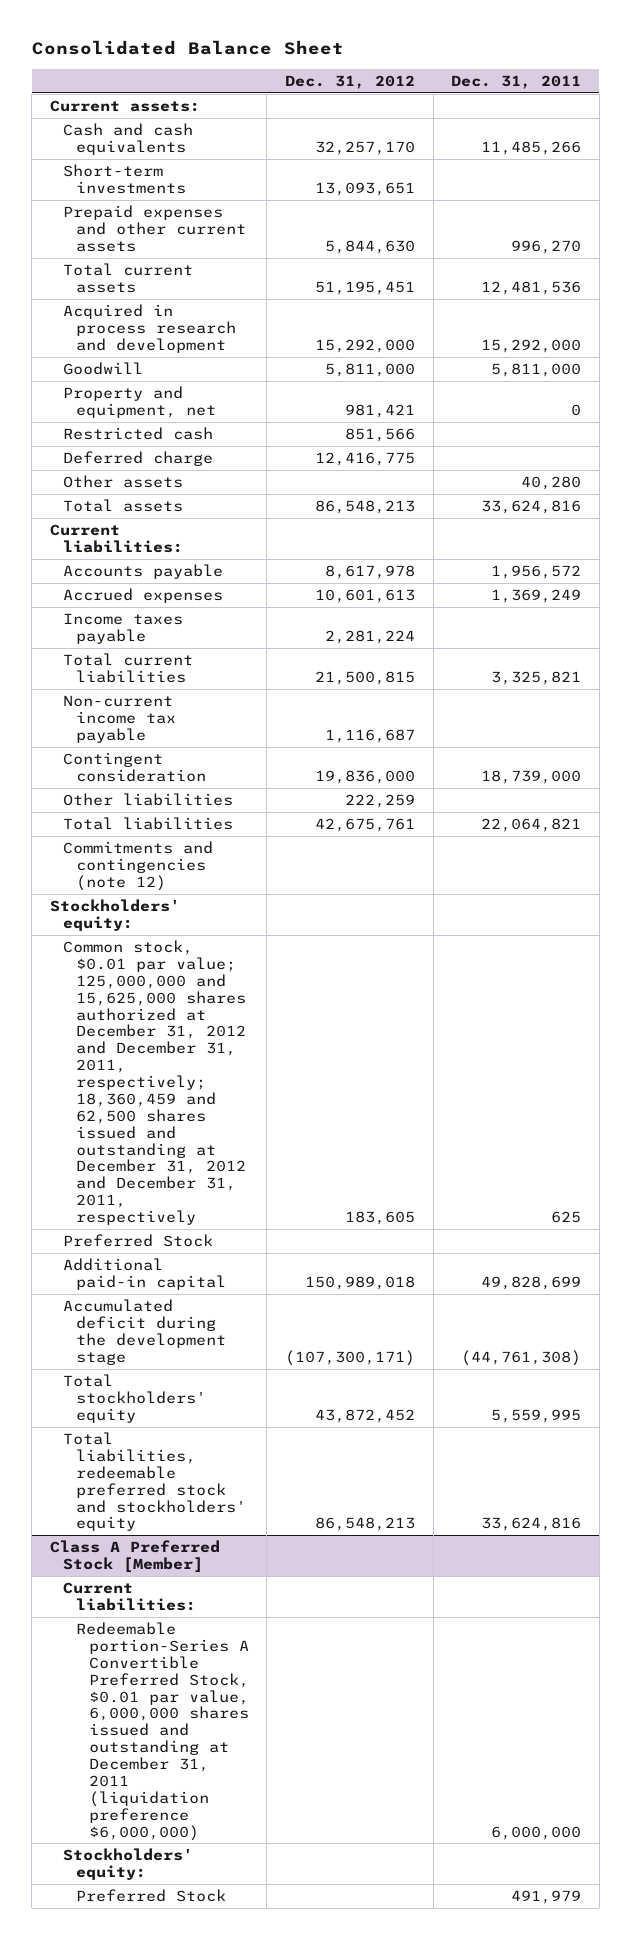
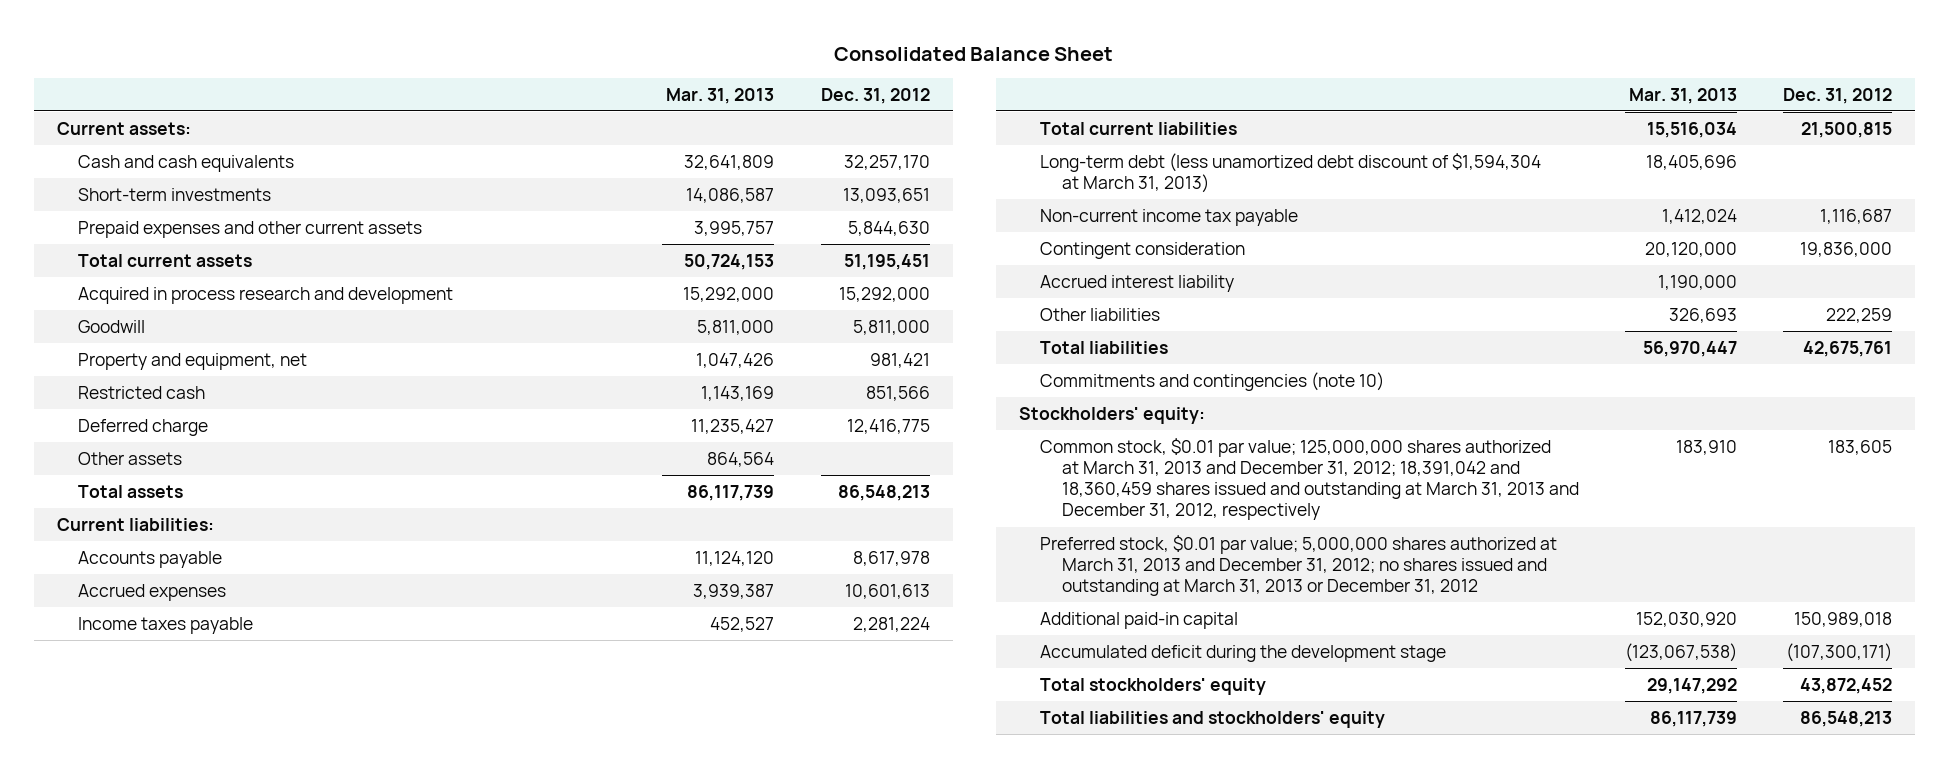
[451,74,582,89] Dec. 31, 2011 -> none
none -> [666,87,775,104] Mar. 31, 2013
none -> [1040,152,1542,194] Long-term debt (less unamortized debt discount of $1,594,304 at March 31, 2013)
none -> [1040,274,1235,292] Accrued interest liability
[62,841,213,891] Commitments and contingencies (note 12) -> [1040,371,1385,391] Commitments and contingencies (note 10)
[62,940,246,1226] Common stock, $0.01 par value; 125,000,000 and 15,625,000 shares authorized at December 31, 2012 and December 31, 2011, respectively; 18,360,459 and 62,500 shares issued and outstanding at December 31, 2012 and December 31, 2011, respectively -> [1040,437,1579,521] Common stock, $0.01 par value; 125,000,000 shares authorized at March 31, 2013 and December 31, 2012; 18,391,042 and 18,360,459 shares issued and outstanding at March 31, 2013 and December 31, 2012, respectively
[62,1234,213,1248] Preferred Stock -> [1040,534,1558,597] Preferred stock, $0.01 par value; 5,000,000 shares authorized at March 31, 2013 and December 31, 2012; no shares issued and outstanding at March 31, 2013 or December 31, 2012
[49,1540,220,1573] Class A Preferred Stock [Member] -> none
[62,1582,196,1611] Current liabilities: -> none
[75,1622,249,1841] Redeemable portion-Series A Convertible Preferred Stock, $0.01 par value, 6,000,000 shares issued and outstanding at December 31, 2011 (liquidation preference $6,000,000) -> none
[62,1848,193,1880] Stockholders' equity: -> none
[75,1889,226,1903] Preferred Stock -> none
[62,1432,246,1532] Total liabilities, redeemable preferred stock and stockholders' equity -> [1040,710,1386,728] Total liabilities and stockholders' equity

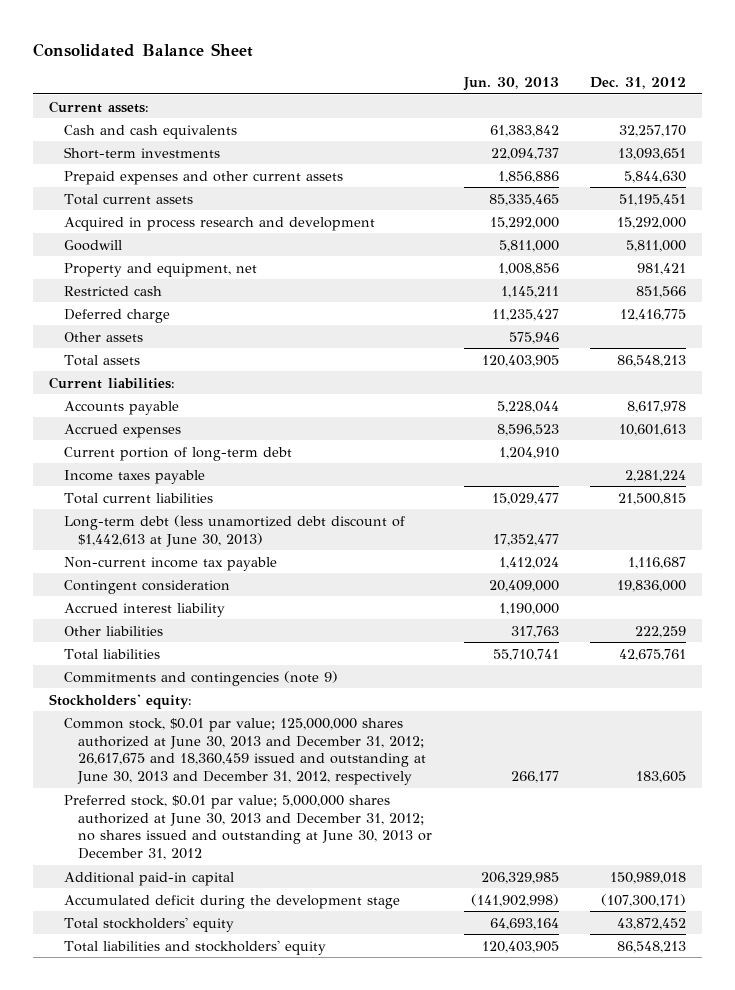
[666,87,775,104] Mar. 31, 2013 -> none
none -> [462,77,559,92] Jun. 30, 2013
none -> [63,446,292,461] Current portion of long-term debt
[1040,152,1542,194] Long-term debt (less unamortized debt discount of $1,594,304 at March 31, 2013) -> [63,514,405,547] Long-term debt (less unamortized debt discount of $1,442,613 at June 30, 2013)
[1040,371,1385,391] Commitments and contingencies (note 10) -> [63,670,338,686] Commitments and contingencies (note 9)
[1040,437,1579,521] Common stock, $0.01 par value; 125,000,000 shares authorized at March 31, 2013 and December 31, 2012; 18,391,042 and 18,360,459 shares issued and outstanding at March 31, 2013 and December 31, 2012, respectively -> [63,717,427,786] Common stock, $0.01 par value; 125,000,000 shares authorized at June 30, 2013 and December 31, 2012; 26,617,675 and 18,360,459 issued and outstanding at June 30, 2013 and December 31, 2012, respectively
[1040,534,1558,597] Preferred stock, $0.01 par value; 5,000,000 shares authorized at March 31, 2013 and December 31, 2012; no shares issued and outstanding at March 31, 2013 or December 31, 2012 -> [63,794,433,861] Preferred stock, $0.01 par value; 5,000,000 shares authorized at June 30, 2013 and December 31, 2012; no shares issued and outstanding at June 30, 2013 or December 31, 2012

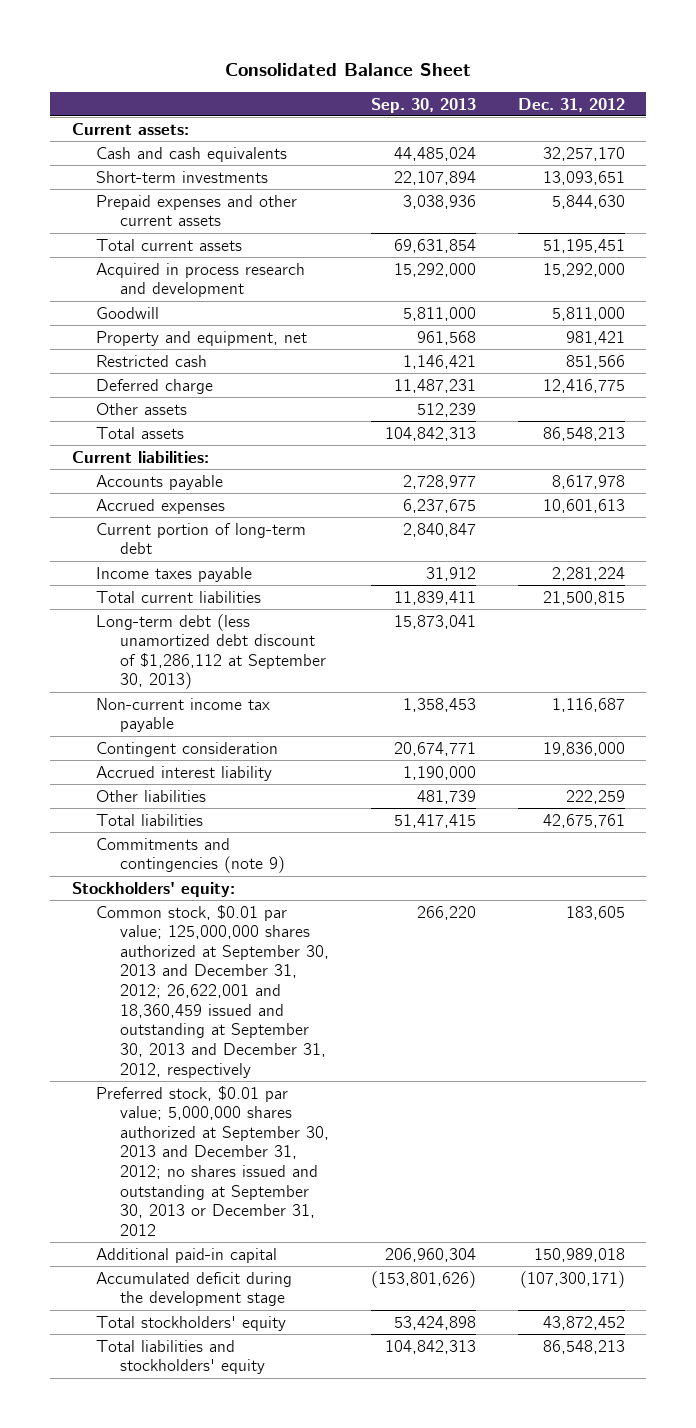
[462,77,559,92] Jun. 30, 2013 -> none
none -> [370,97,476,113] Sep. 30, 2013
[63,514,405,547] Long-term debt (less unamortized debt discount of $1,442,613 at June 30, 2013) -> [95,613,326,690] Long-term debt (less unamortized debt discount of $1,286,112 at September 30, 2013)
[63,717,427,786] Common stock, $0.01 par value; 125,000,000 shares authorized at June 30, 2013 and December 31, 2012; 26,617,675 and 18,360,459 issued and outstanding at June 30, 2013 and December 31, 2012, respectively -> [95,904,329,1078] Common stock, $0.01 par value; 125,000,000 shares authorized at September 30, 2013 and December 31, 2012; 26,622,001 and 18,360,459 issued and outstanding at September 30, 2013 and December 31, 2012, respectively
[63,794,433,861] Preferred stock, $0.01 par value; 5,000,000 shares authorized at June 30, 2013 and December 31, 2012; no shares issued and outstanding at June 30, 2013 or December 31, 2012 -> [95,1085,329,1237] Preferred stock, $0.01 par value; 5,000,000 shares authorized at September 30, 2013 and December 31, 2012; no shares issued and outstanding at September 30, 2013 or December 31, 2012

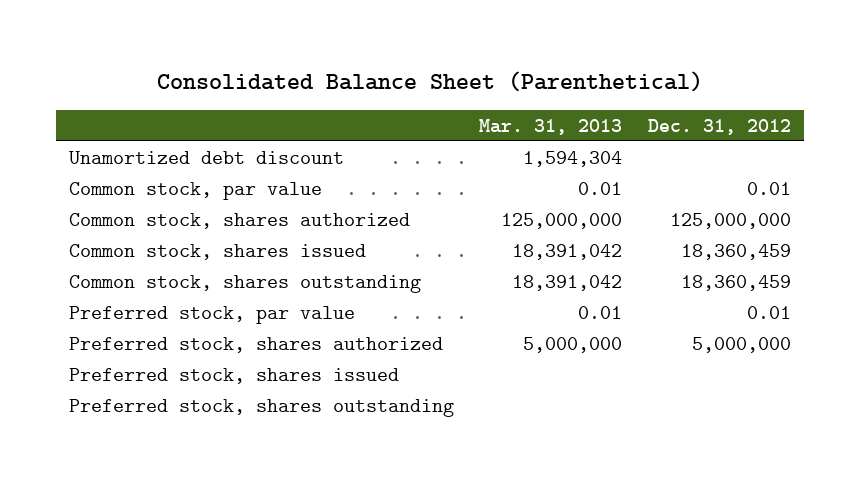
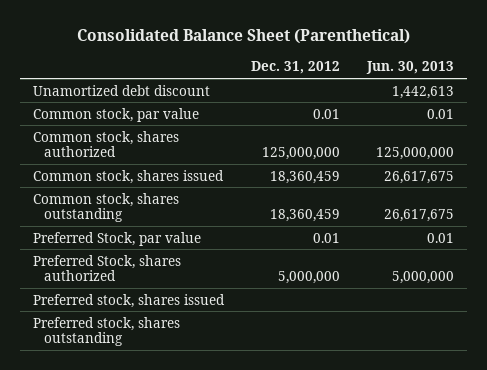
[479,118,623,135] Mar. 31, 2013 -> none
none -> [365,61,454,75] Jun. 30, 2013
[68,305,355,324] Preferred stock, par value -> [33,231,202,246] Preferred Stock, par value
[68,336,443,353] Preferred stock, shares authorized -> [33,254,182,282] Preferred Stock, shares authorized

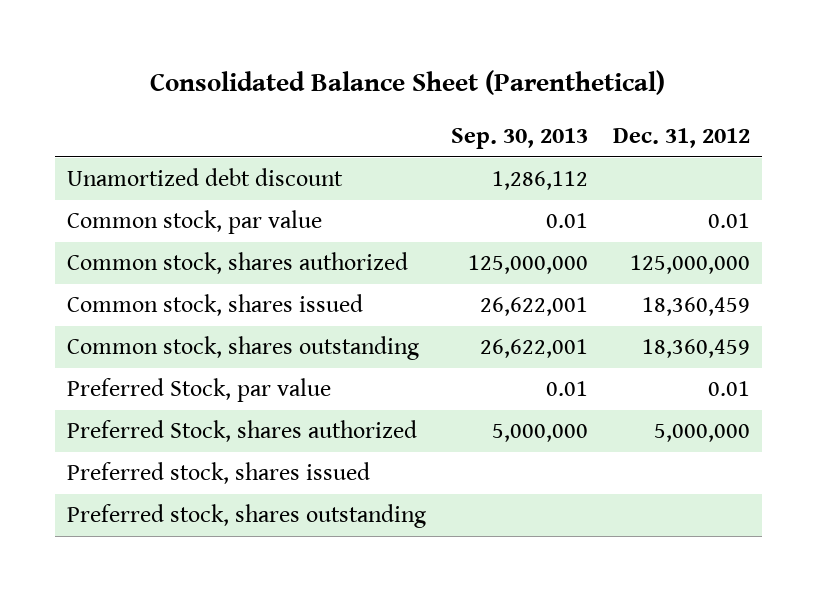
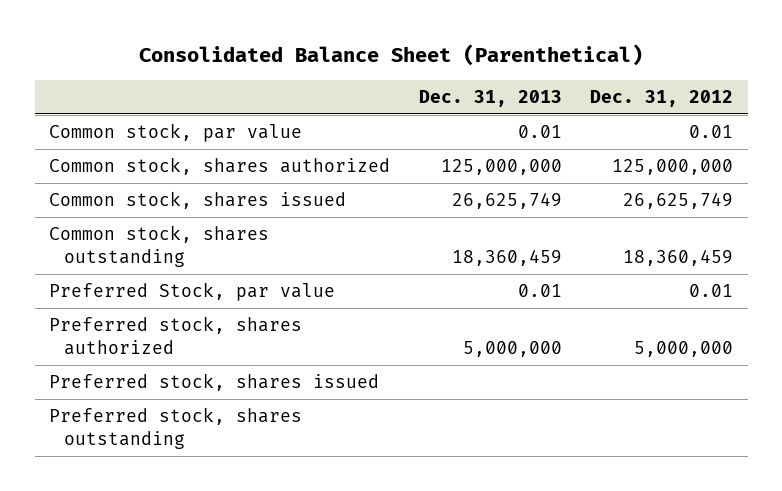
[450,127,588,149] Sep. 30, 2013 -> none
none -> [418,90,562,108] Dec. 31, 2013
[67,168,344,187] Unamortized debt discount -> none
[641,297,750,317] 18,360,459 -> [623,192,734,210] 26,625,749
[67,420,418,443] Preferred Stock, shares authorized -> [49,316,303,355] Preferred stock, shares authorized

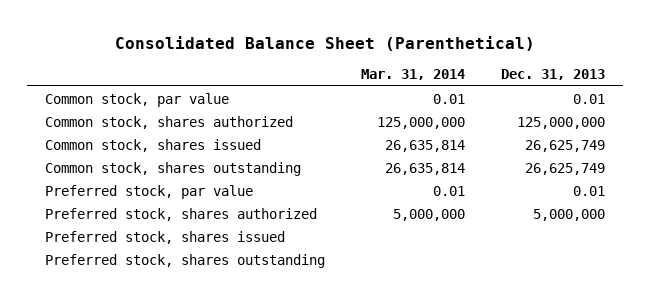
[590,90,734,108] Dec. 31, 2012 -> none
none -> [361,69,466,81] Mar. 31, 2014
[451,248,562,266] 18,360,459 -> [525,162,606,175] 26,625,749
[49,282,336,302] Preferred Stock, par value -> [45,184,254,199] Preferred stock, par value

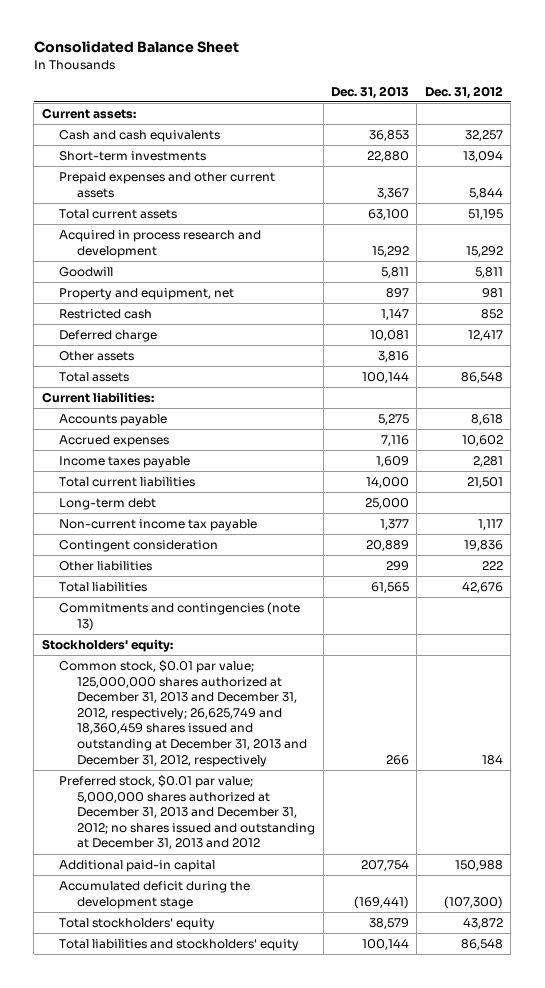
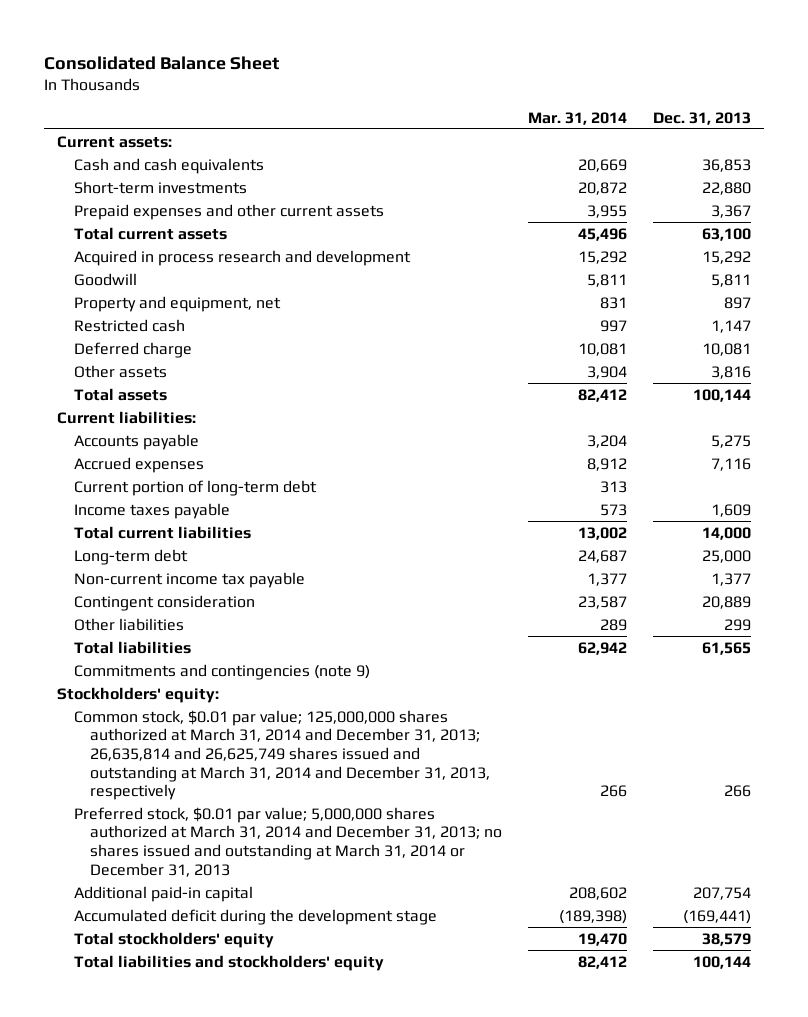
[424,85,503,99] Dec. 31, 2012 -> none
none -> [527,111,627,125] Mar. 31, 2014
none -> [73,479,317,496] Current portion of long-term debt
[59,602,301,631] Commitments and contingencies (note 13) -> [73,663,370,680] Commitments and contingencies (note 9)
[59,660,308,767] Common stock, $0.01 par value; 125,000,000 shares authorized at December 31, 2013 and December 31, 2012, respectively; 26,625,749 and 18,360,459 shares issued and outstanding at December 31, 2013 and December 31, 2012, respectively -> [73,709,490,801] Common stock, $0.01 par value; 125,000,000 shares authorized at March 31, 2014 and December 31, 2013; 26,635,814 and 26,625,749 shares issued and outstanding at March 31, 2014 and December 31, 2013, respectively
[59,775,316,850] Preferred stock, $0.01 par value; 5,000,000 shares authorized at December 31, 2013 and December 31, 2012; no shares issued and outstanding at December 31, 2013 and 2012 -> [73,806,502,877] Preferred stock, $0.01 par value; 5,000,000 shares authorized at March 31, 2014 and December 31, 2013; no shares issued and outstanding at March 31, 2014 or December 31, 2013

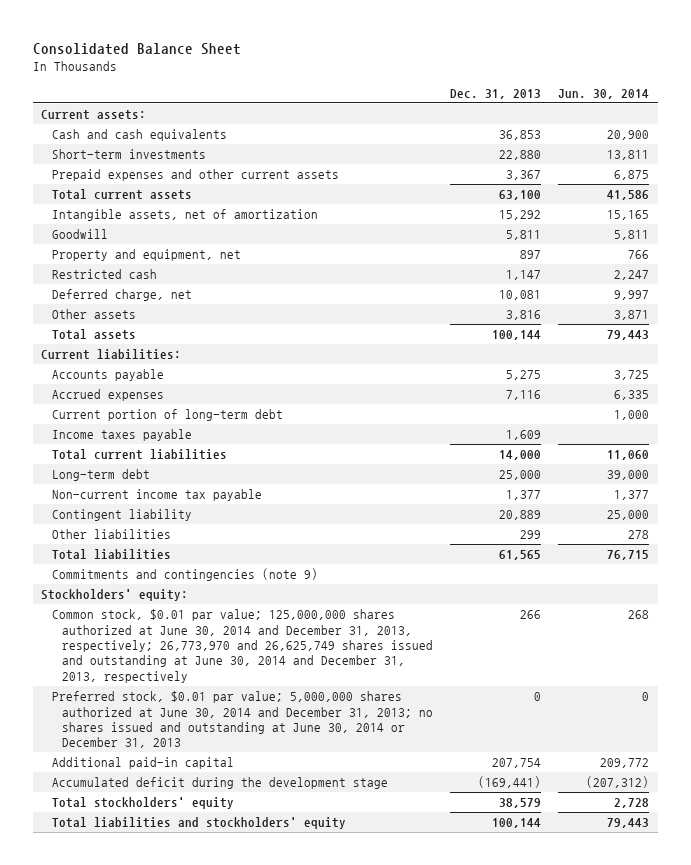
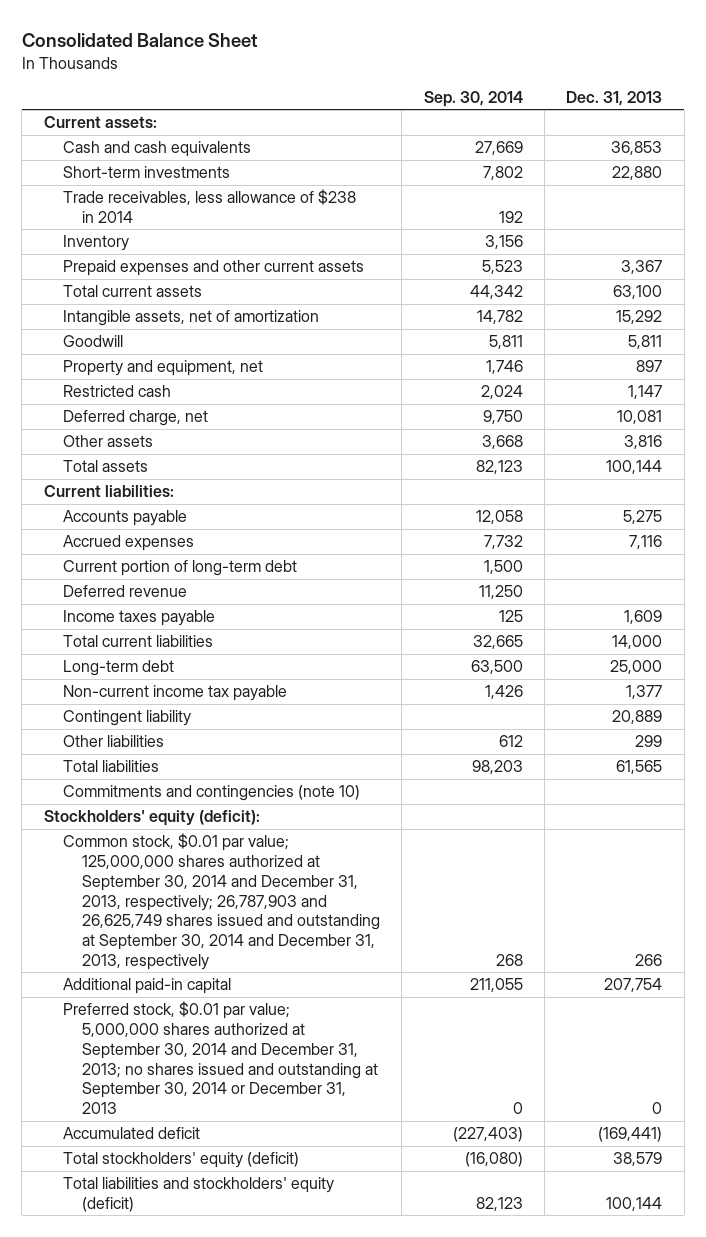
[558,88,650,99] Jun. 30, 2014 -> none
none -> [423,91,523,108] Sep. 30, 2014
none -> [62,189,356,223] Trade receivables, less allowance of $238 in 2014
none -> [62,235,129,252] Inventory
none -> [62,585,187,598] Deferred revenue
[51,691,434,749] Preferred stock, $0.01 par value; 5,000,000 shares authorized at June 30, 2014 and December 31, 2013; no shares issued and outstanding at June 30, 2014 or December 31, 2013 -> none
[51,568,318,582] Commitments and contingencies (note 9) -> [62,785,360,802] Commitments and contingencies (note 10)
[41,589,189,602] Stockholders' equity: -> [43,810,260,827] Stockholders' equity (deficit):
[51,609,434,683] Common stock, $0.01 par value; 125,000,000 shares authorized at June 30, 2014 and December 31, 2013, respectively; 26,773,970 and 26,625,749 shares issued and outstanding at June 30, 2014 and December 31, 2013, respectively -> [62,833,380,971] Common stock, $0.01 par value; 125,000,000 shares authorized at September 30, 2014 and December 31, 2013, respectively; 26,787,903 and 26,625,749 shares issued and outstanding at September 30, 2014 and December 31, 2013, respectively
none -> [62,1001,378,1115] Preferred stock, $0.01 par value; 5,000,000 shares authorized at September 30, 2014 and December 31, 2013; no shares issued and outstanding at September 30, 2014 or December 31, 2013
[51,777,388,790] Accumulated deficit during the development stage -> [62,1127,200,1140] Accumulated deficit
[51,797,234,810] Total stockholders' equity -> [62,1152,299,1169] Total stockholders' equity (deficit)
[51,817,346,830] Total liabilities and stockholders' equity -> [62,1177,334,1212] Total liabilities and stockholders' equity (deficit)

